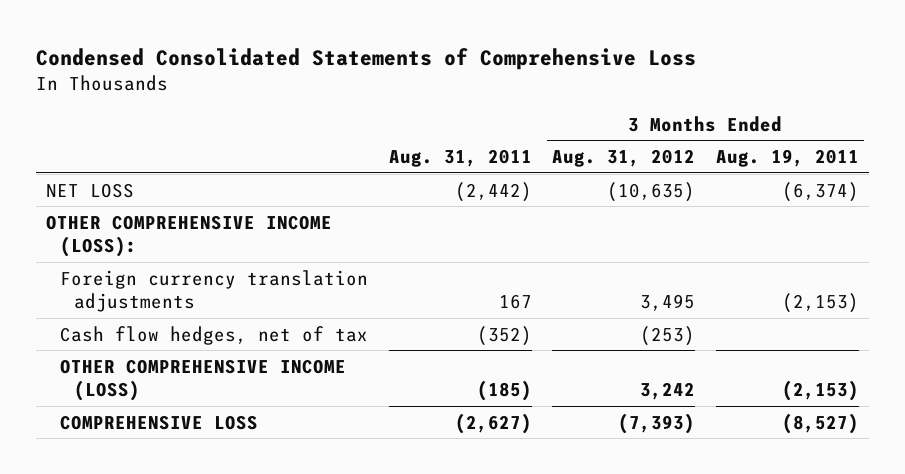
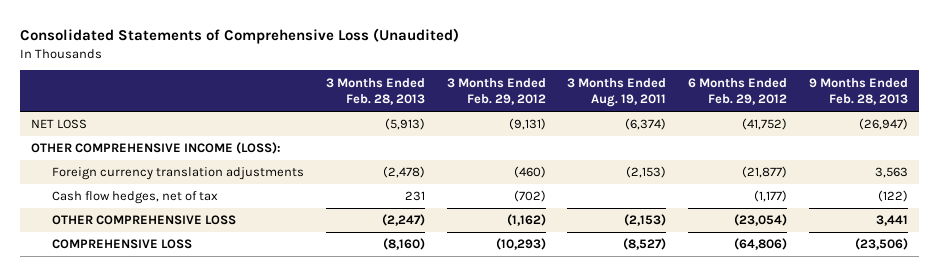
[36,47,697,70] Condensed Consolidated Statements of Comprehensive Loss -> [20,28,460,45] Consolidated Statements of Comprehensive Loss (Unaudited)
[388,148,532,167] Aug. 31, 2011 -> none
[552,148,696,167] Aug. 31, 2012 -> none
none -> [325,77,425,106] 3 Months Ended Feb. 28, 2013
none -> [446,77,546,106] 3 Months Ended Feb. 29, 2012
none -> [688,77,788,106] 6 Months Ended Feb. 29, 2012
none -> [809,77,909,106] 9 Months Ended Feb. 28, 2013
[60,358,347,402] OTHER COMPREHENSIVE INCOME (LOSS) -> [51,215,236,226] OTHER COMPREHENSIVE LOSS

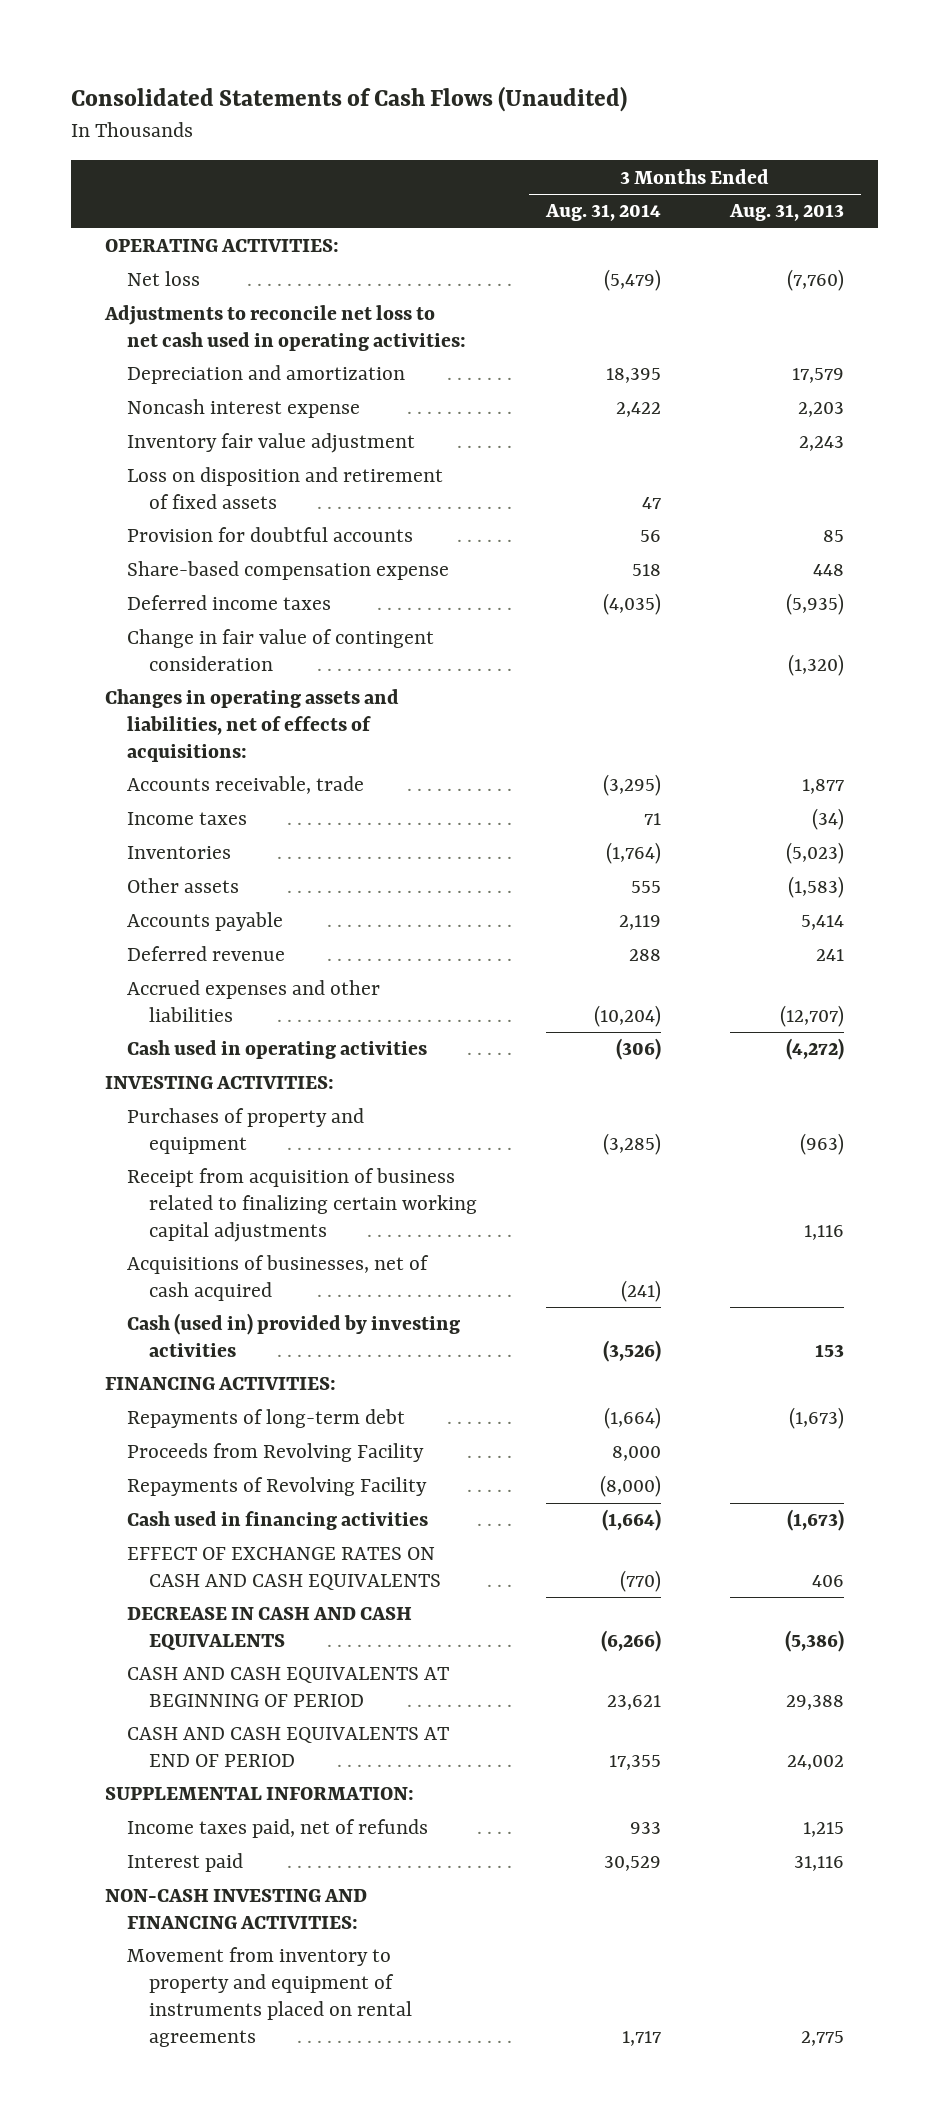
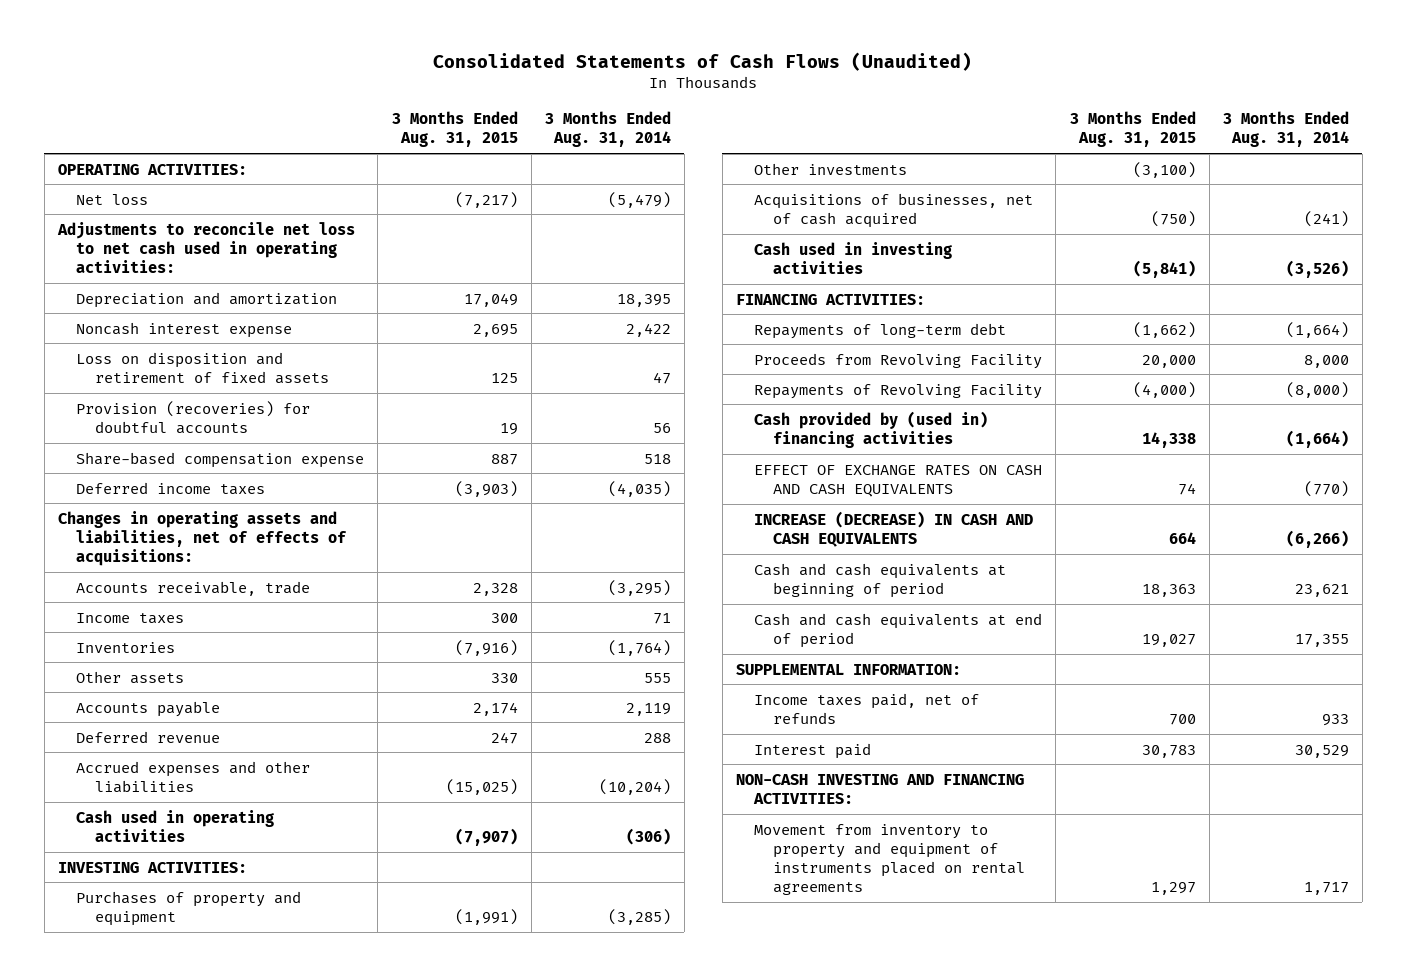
[728,204,844,222] Aug. 31, 2013 -> none
none -> [391,110,518,148] 3 Months Ended Aug. 31, 2015
[127,433,416,454] Inventory fair value adjustment -> none
[127,527,414,543] Provision for doubtful accounts -> [76,400,311,434] Provision (recoveries) for doubtful accounts
[127,629,435,672] Change in fair value of contingent consideration -> none
[127,1168,478,1243] Receipt from acquisition of business related to finalizing certain working capital adjustments -> none
none -> [754,162,908,175] Other investments
[127,1313,461,1358] Cash (used in) provided by investing activities -> [754,241,953,274] Cash used in investing activities
[127,1511,429,1531] Cash used in financing activities -> [754,410,989,448] Cash provided by (used in) financing activities
[127,1607,413,1652] DECREASE IN CASH AND CASH EQUIVALENTS -> [754,510,1034,547] INCREASE (DECREASE) IN CASH AND CASH EQUIVALENTS
[127,1667,450,1708] CASH AND CASH EQUIVALENTS AT BEGINNING OF PERIOD -> [754,562,1007,598] Cash and cash equivalents at beginning of period
[127,1727,450,1768] CASH AND CASH EQUIVALENTS AT END OF PERIOD -> [754,612,1043,648] Cash and cash equivalents at end of period

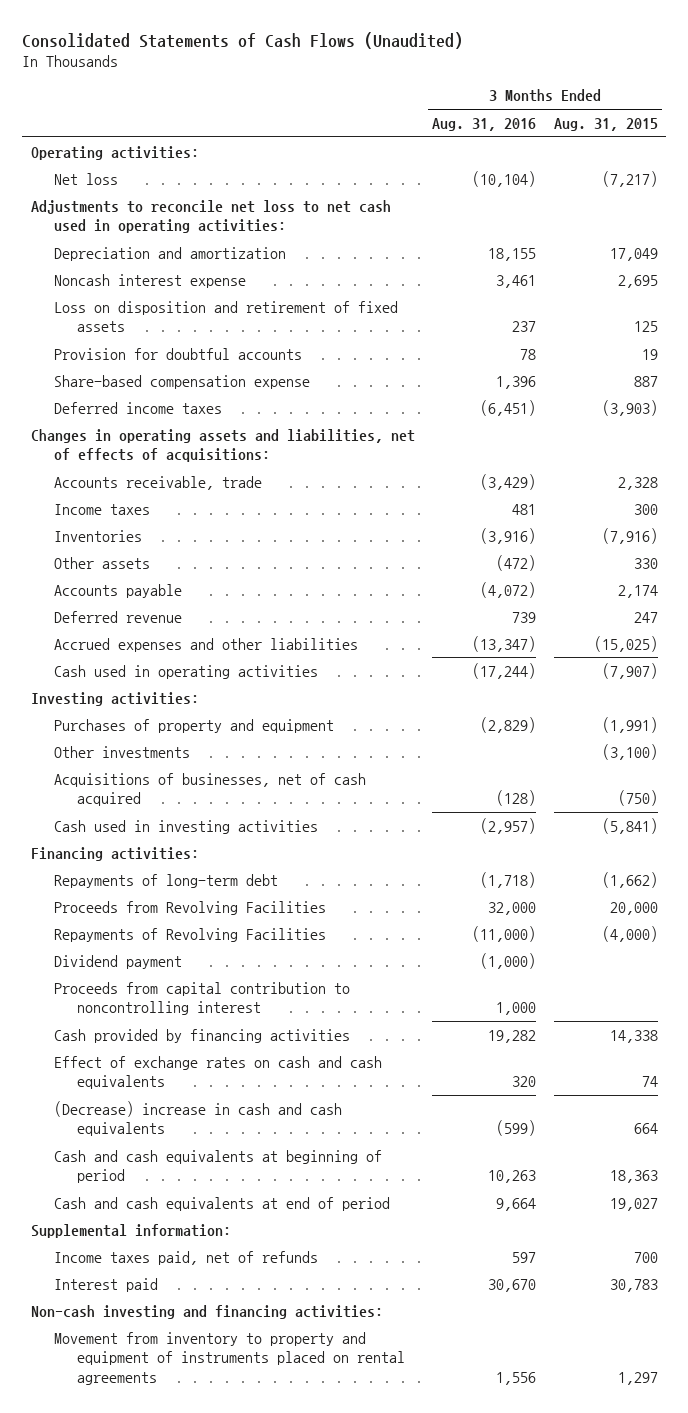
[544,110,671,148] 3 Months Ended Aug. 31, 2014 -> none
none -> [432,117,537,131] Aug. 31, 2016
[57,163,247,175] OPERATING ACTIVITIES: -> [30,145,199,160] Operating activities:
[76,400,311,434] Provision (recoveries) for doubtful accounts -> [53,347,302,360] Provision for doubtful accounts
[57,861,247,873] INVESTING ACTIVITIES: -> [30,691,199,706] Investing activities:
[735,293,925,305] FINANCING ACTIVITIES: -> [30,846,199,861] Financing activities:
[754,352,1043,369] Proceeds from Revolving Facility -> [53,900,326,915] Proceeds from Revolving Facilities
[754,383,1043,399] Repayments of Revolving Facility -> [53,927,326,942] Repayments of Revolving Facilities
none -> [53,954,182,969] Dividend payment
none -> [53,981,350,1016] Proceeds from capital contribution to noncontrolling interest
[754,410,989,448] Cash provided by (used in) financing activities -> [53,1028,350,1043] Cash provided by financing activities
[754,464,1043,497] EFFECT OF EXCHANGE RATES ON CASH AND CASH EQUIVALENTS -> [53,1055,382,1090] Effect of exchange rates on cash and cash equivalents
[754,510,1034,547] INCREASE (DECREASE) IN CASH AND CASH EQUIVALENTS -> [53,1100,342,1137] (Decrease) increase in cash and cash equivalents
[735,663,961,675] SUPPLEMENTAL INFORMATION: -> [30,1223,231,1238] Supplemental information:
[735,773,1024,804] NON-CASH INVESTING AND FINANCING ACTIVITIES: -> [30,1304,383,1319] Non-cash investing and financing activities:

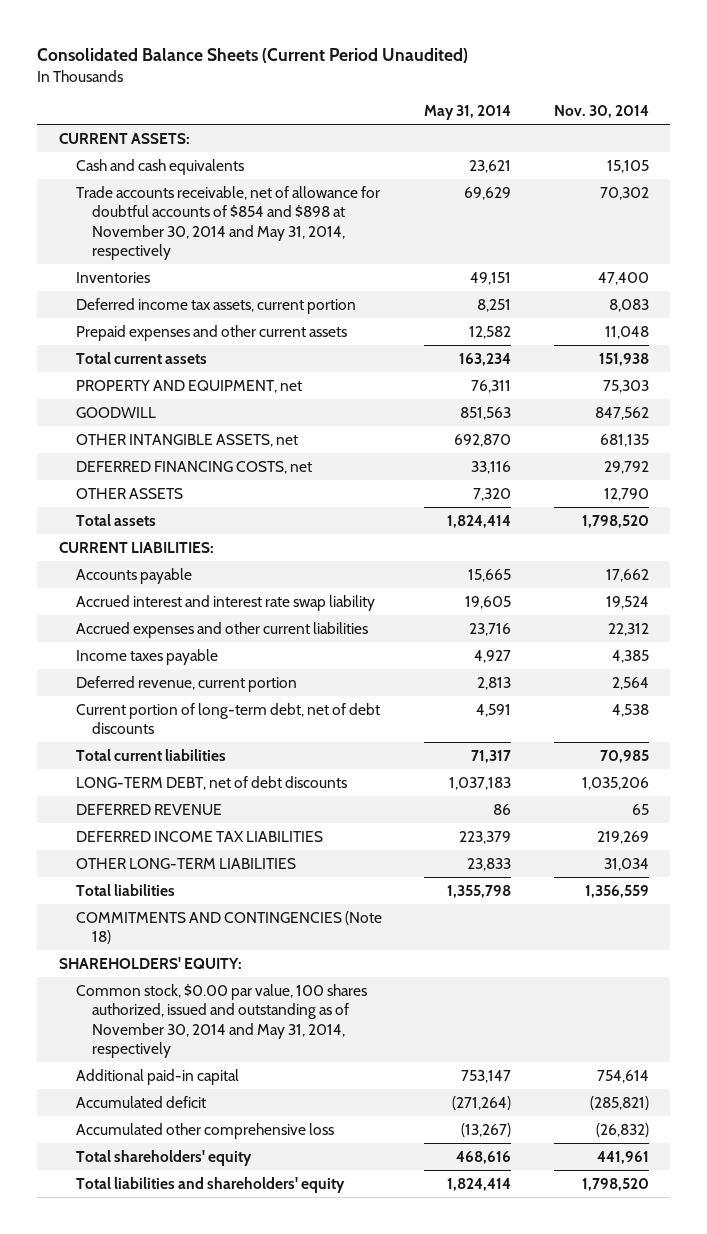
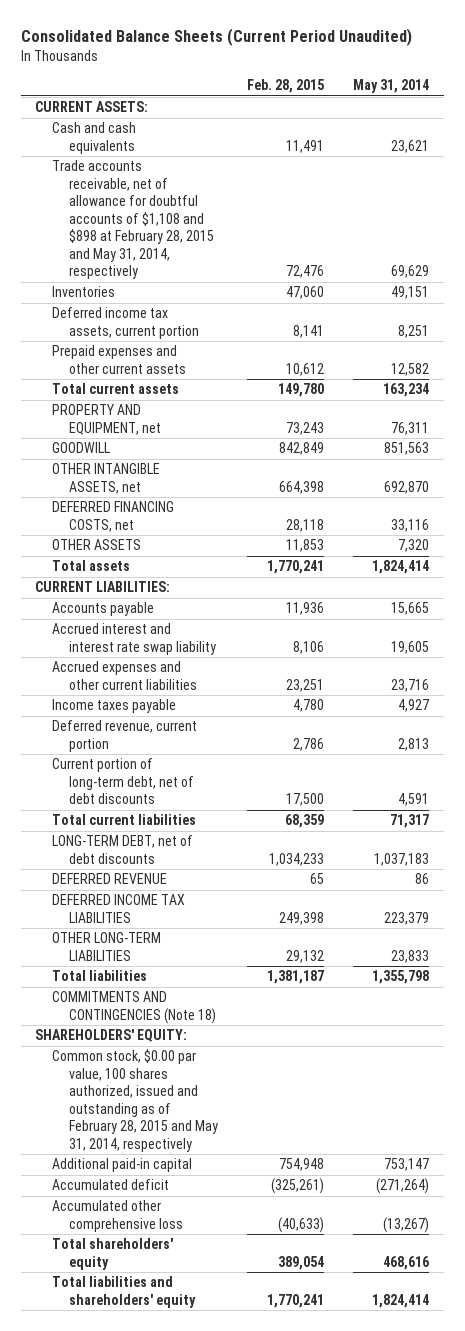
[553,105,649,119] Nov. 30, 2014 -> none
none -> [247,79,325,94] Feb. 28, 2015
[75,185,380,260] Trade accounts receivable, net of allowance for doubtful accounts of $854 and $898 at November 30, 2014 and May 31, 2014, respectively -> [52,160,214,280] Trade accounts receivable, net of allowance for doubtful accounts of $1,108 and $898 at February 28, 2015 and May 31, 2014, respectively
[75,983,367,1058] Common stock, $0.00 par value, 100 shares authorized, issued and outstanding as of November 30, 2014 and May 31, 2014, respectively -> [52,1049,218,1152] Common stock, $0.00 par value, 100 shares authorized, issued and outstanding as of February 28, 2015 and May 31, 2014, respectively

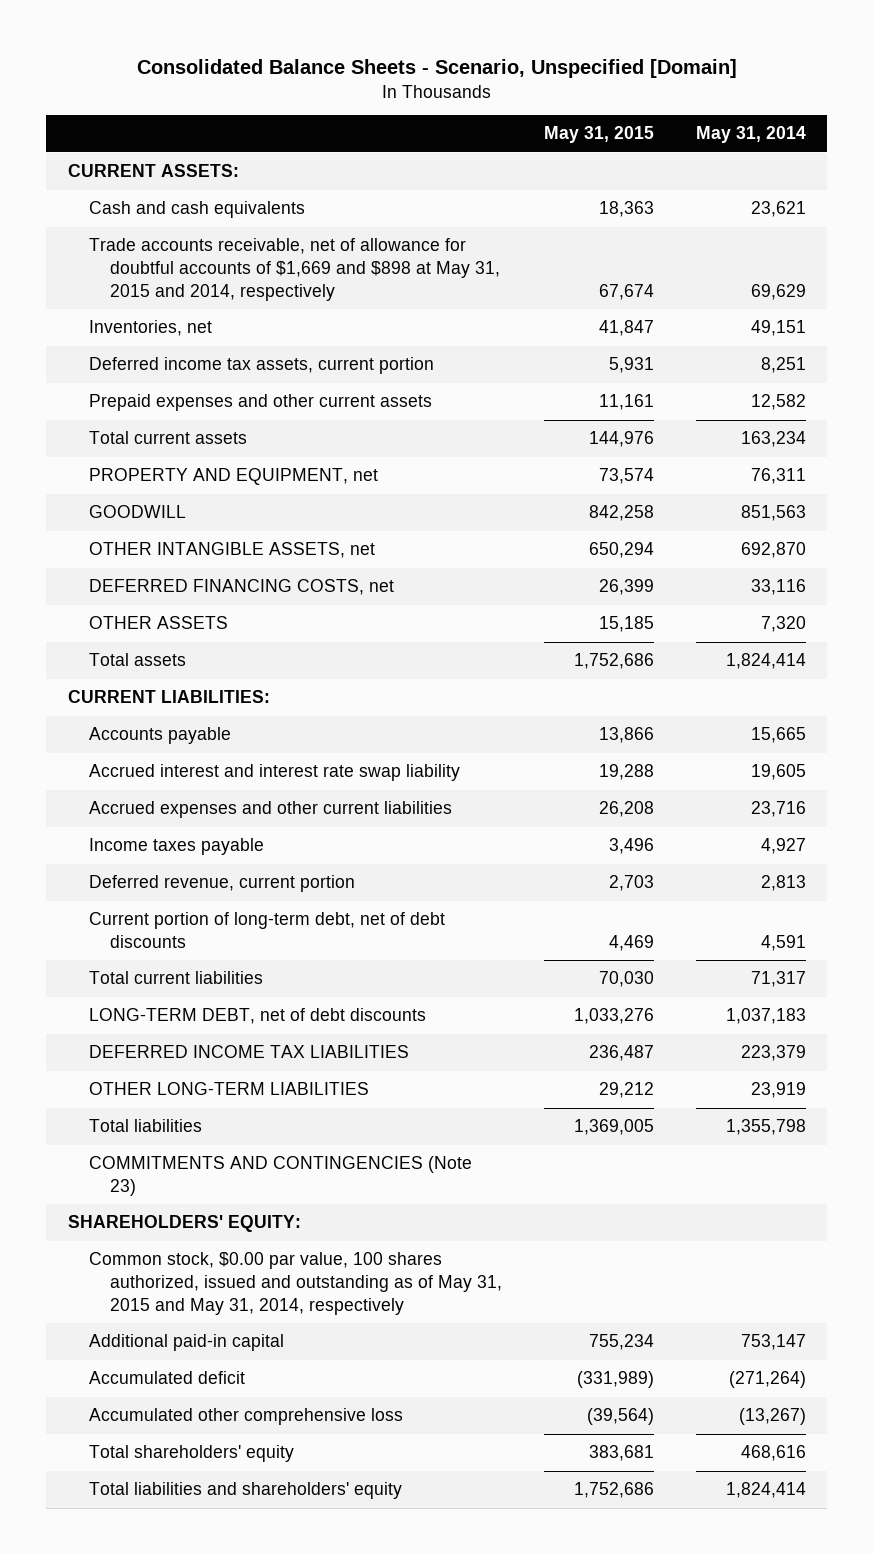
[20,28,412,47] Consolidated Balance Sheets (Current Period Unaudited) -> [136,58,737,78] Consolidated Balance Sheets - Scenario, Unspecified [Domain]
[247,79,325,94] Feb. 28, 2015 -> none
none -> [543,126,654,144] May 31, 2015
[52,160,214,280] Trade accounts receivable, net of allowance for doubtful accounts of $1,108 and $898 at February 28, 2015 and May 31, 2014, respectively -> [88,238,500,301] Trade accounts receivable, net of allowance for doubtful accounts of $1,669 and $898 at May 31, 2015 and 2014, respectively
[52,286,116,298] Inventories -> [88,320,212,337] Inventories, net
[52,873,168,885] DEFERRED REVENUE -> none
[391,949,430,963] 23,833 -> [750,1082,806,1099] 23,919
[52,991,216,1024] COMMITMENTS AND CONTINGENCIES (Note 18) -> [88,1156,472,1197] COMMITMENTS AND CONTINGENCIES (Note 23)
[52,1049,218,1152] Common stock, $0.00 par value, 100 shares authorized, issued and outstanding as of February 28, 2015 and May 31, 2014, respectively -> [88,1252,502,1315] Common stock, $0.00 par value, 100 shares authorized, issued and outstanding as of May 31, 2015 and May 31, 2014, respectively

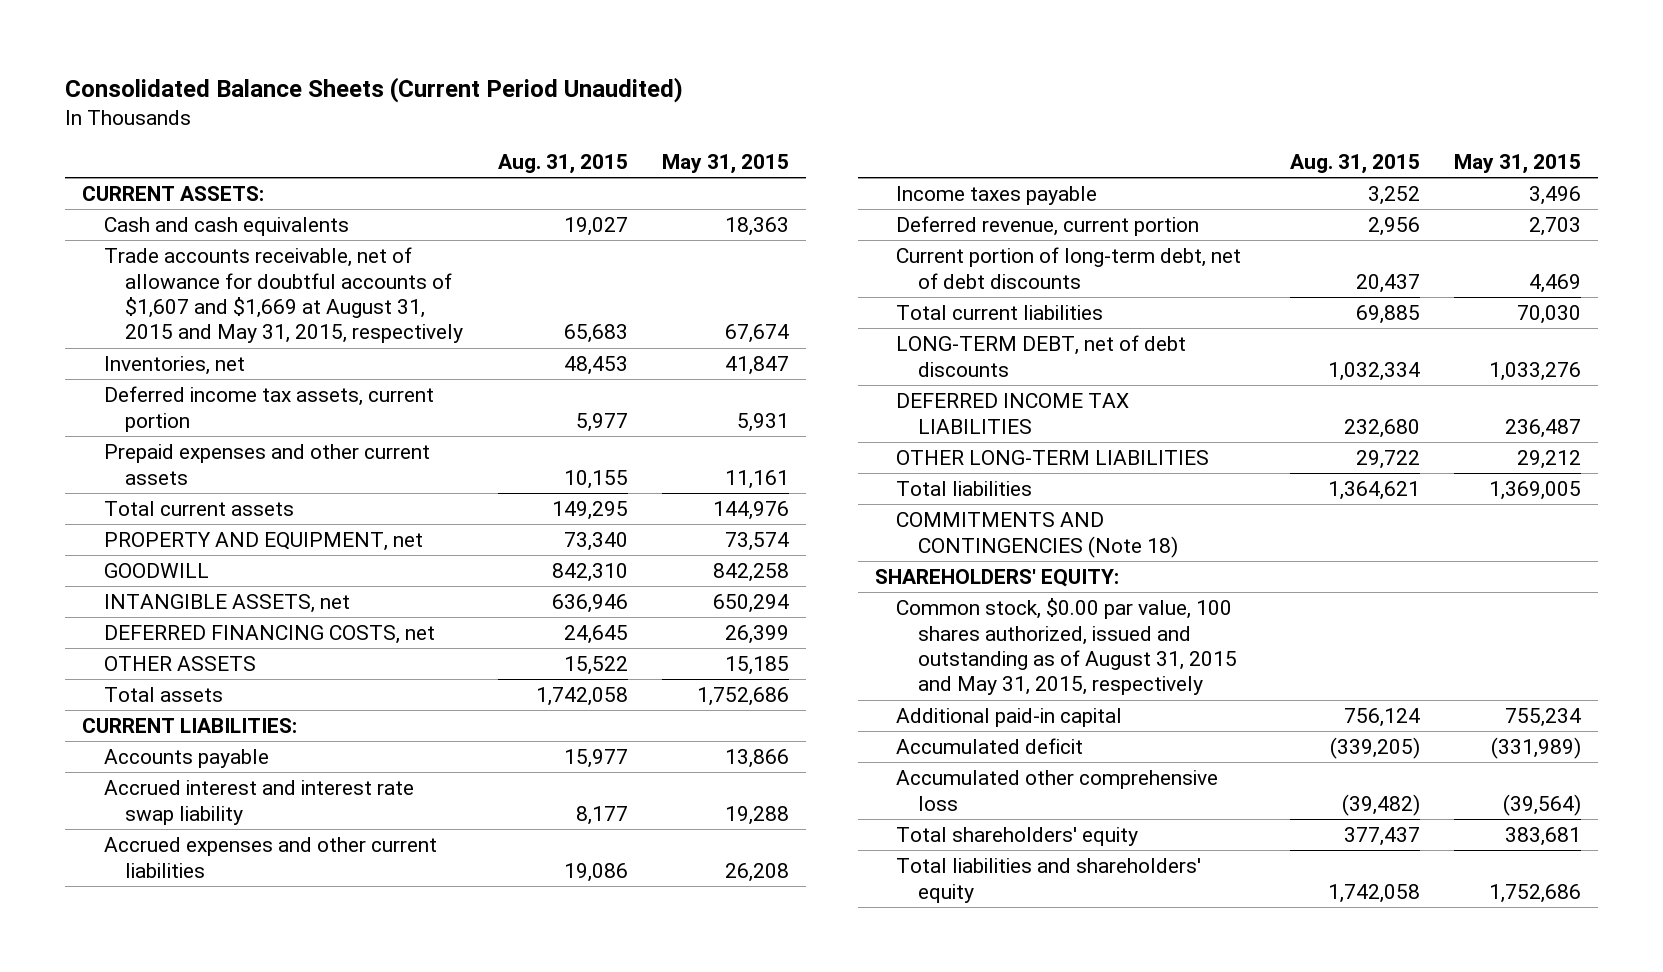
[136,58,737,78] Consolidated Balance Sheets - Scenario, Unspecified [Domain] -> [64,77,683,104] Consolidated Balance Sheets (Current Period Unaudited)
[695,126,806,144] May 31, 2014 -> none
none -> [497,154,628,175] Aug. 31, 2015
[88,238,500,301] Trade accounts receivable, net of allowance for doubtful accounts of $1,669 and $898 at May 31, 2015 and 2014, respectively -> [103,247,464,344] Trade accounts receivable, net of allowance for doubtful accounts of $1,607 and $1,669 at August 31, 2015 and May 31, 2015, respectively
[88,542,375,559] OTHER INTANGIBLE ASSETS, net -> [103,594,350,614] INTANGIBLE ASSETS, net
[88,1156,472,1197] COMMITMENTS AND CONTINGENCIES (Note 23) -> [896,512,1179,558] COMMITMENTS AND CONTINGENCIES (Note 18)
[88,1252,502,1315] Common stock, $0.00 par value, 100 shares authorized, issued and outstanding as of May 31, 2015 and May 31, 2014, respectively -> [896,598,1238,696] Common stock, $0.00 par value, 100 shares authorized, issued and outstanding as of August 31, 2015 and May 31, 2015, respectively

